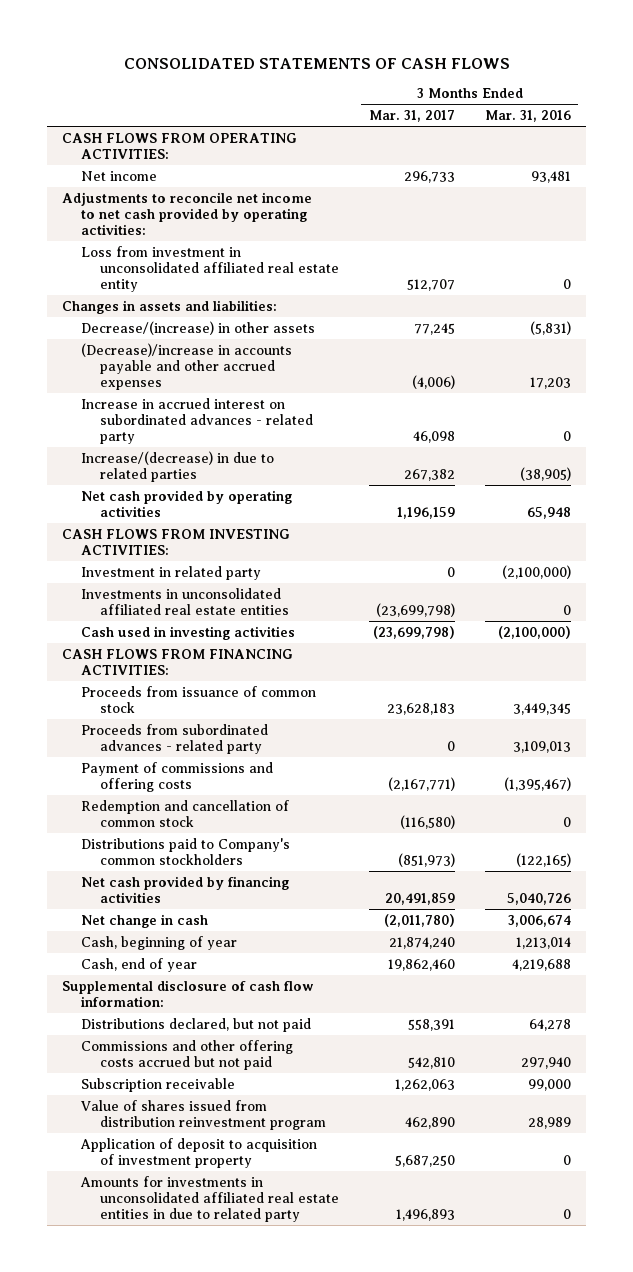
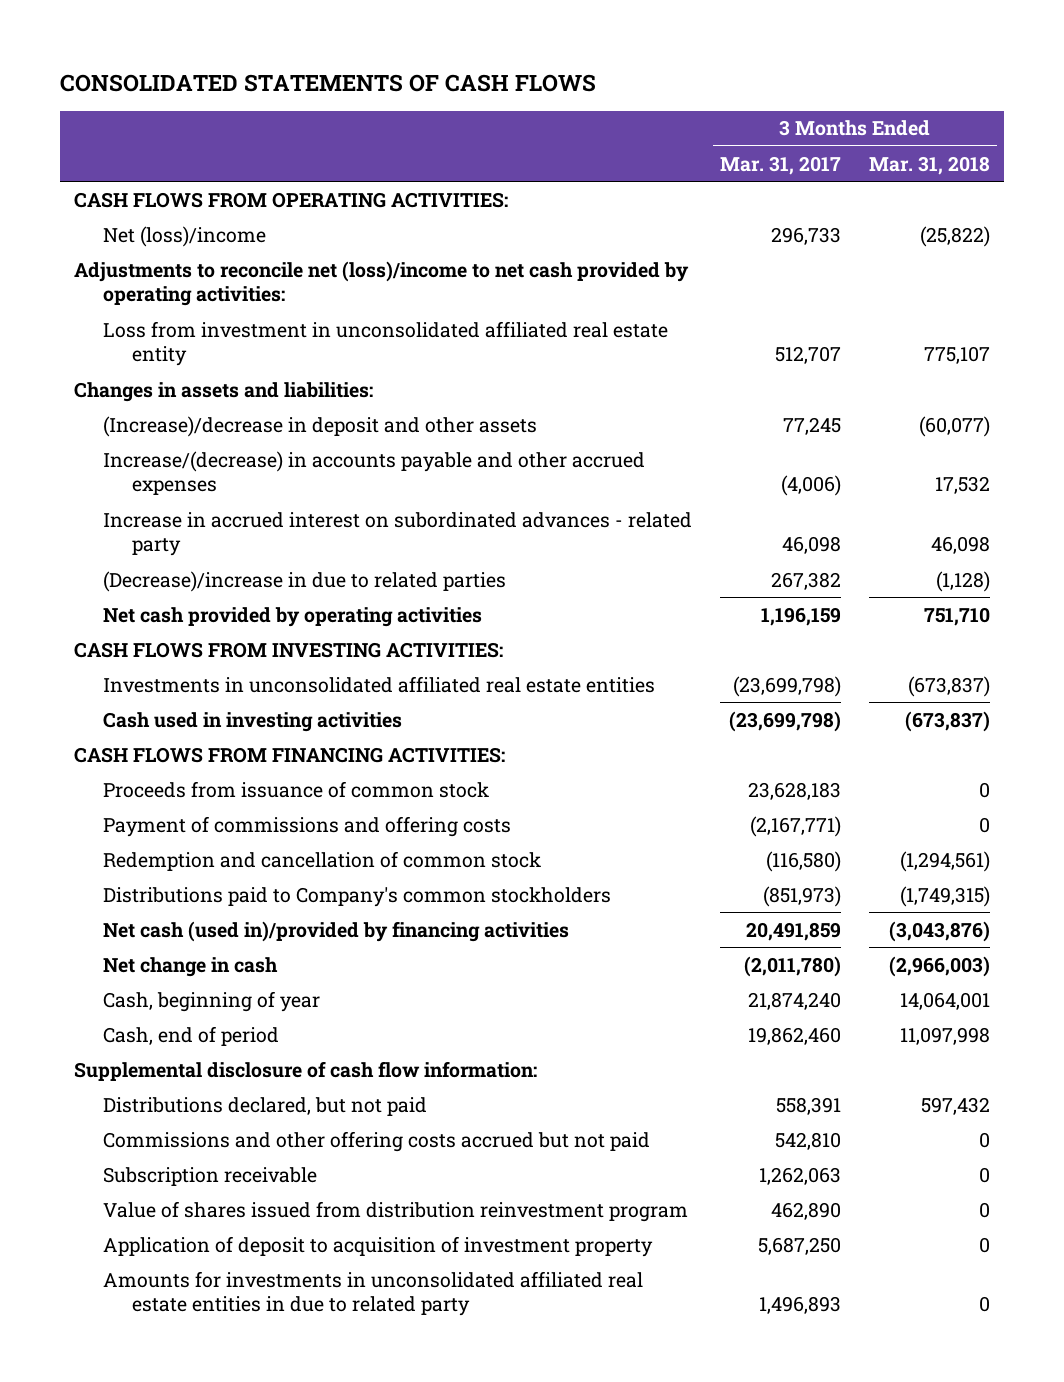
[484,110,571,123] Mar. 31, 2016 -> none
none -> [868,155,990,175] Mar. 31, 2018
[81,170,158,181] Net income -> [103,225,267,247] Net (loss)/income
[62,191,313,235] Adjustments to reconcile net income to net cash provided by operating activities: -> [74,260,690,307] Adjustments to reconcile net (loss)/income to net cash provided by operating activities:
[81,320,316,335] Decrease/(increase) in other assets -> [103,415,538,437] (Increase)/decrease in deposit and other assets
[81,342,293,390] (Decrease)/increase in accounts payable and other accrued expenses -> [103,450,646,496] Increase/(decrease) in accounts payable and other accrued expenses
[81,450,275,482] Increase/(decrease) in due to related parties -> [103,570,507,592] (Decrease)/increase in due to related parties
[81,565,262,580] Investment in related party -> none
[81,723,269,754] Proceeds from subordinated advances - related party -> none
[81,875,290,903] Net cash provided by financing activities -> [103,920,570,942] Net cash (used in)/provided by financing activities
[81,957,198,972] Cash, end of year -> [103,1025,280,1046] Cash, end of period

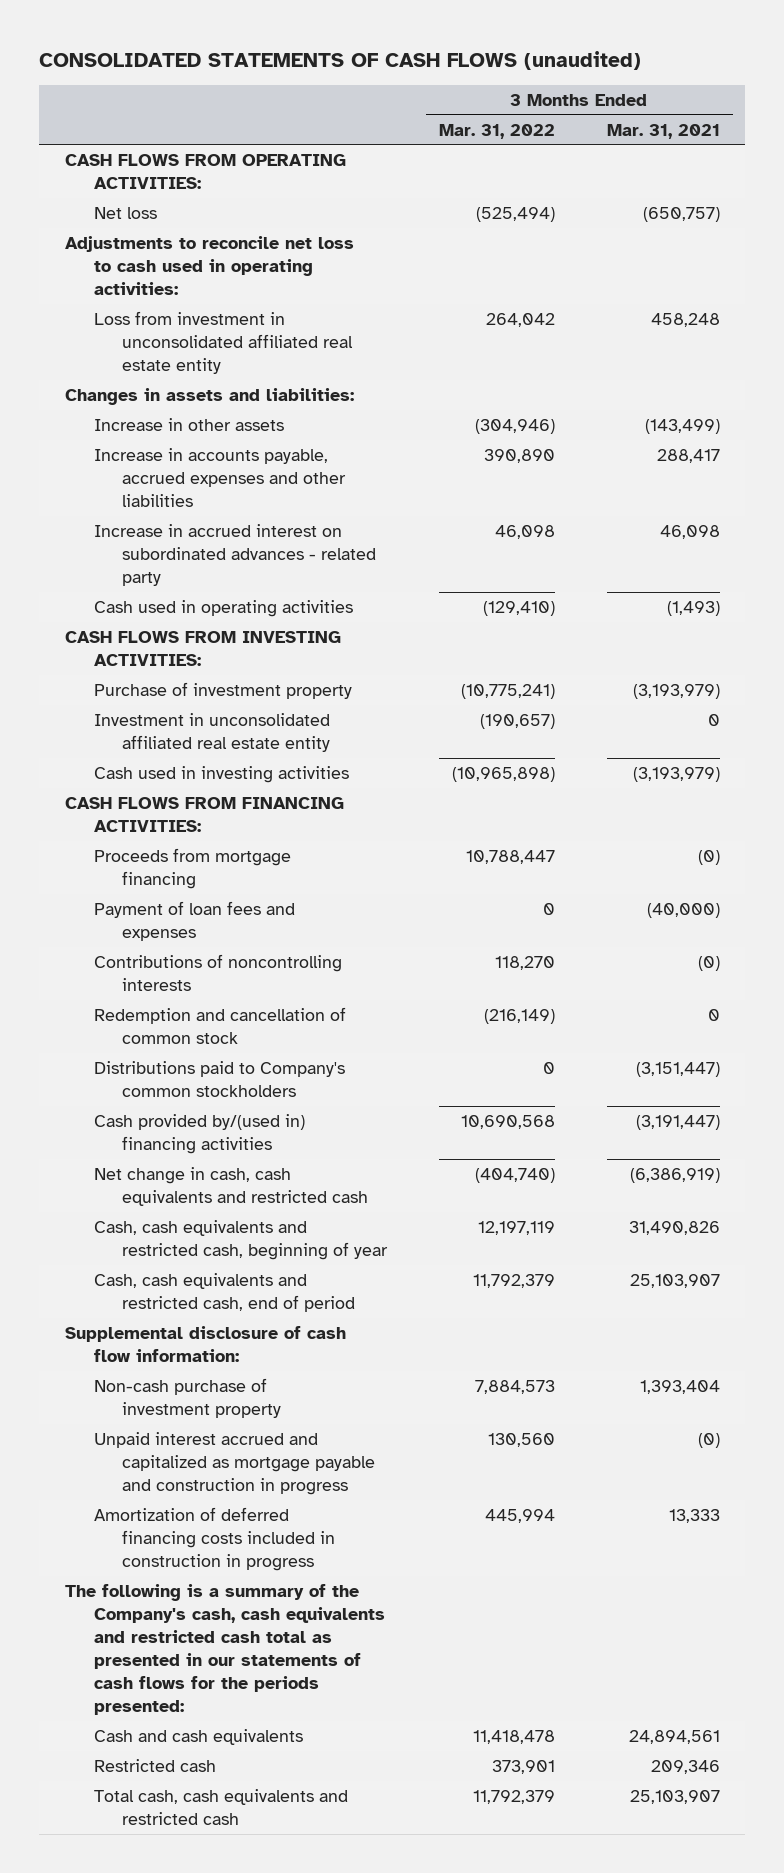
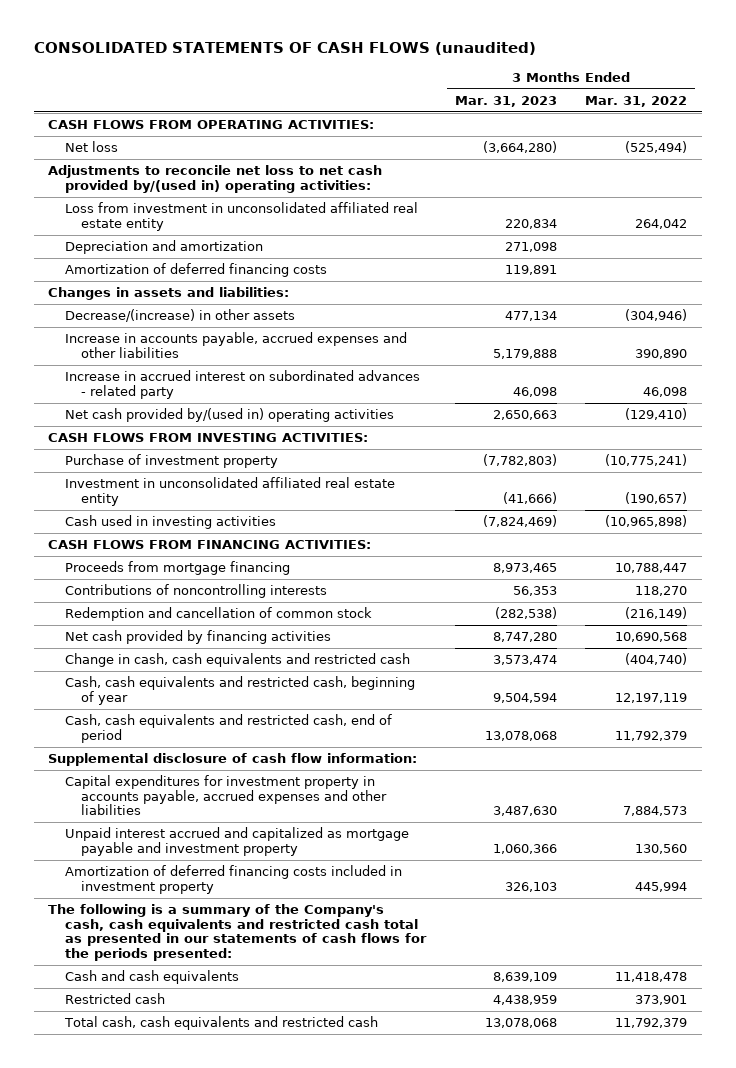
[606,123,720,139] Mar. 31, 2021 -> none
none -> [454,95,557,107] Mar. 31, 2023
[64,235,354,295] Adjustments to reconcile net loss to cash used in operating activities: -> [48,165,383,193] Adjustments to reconcile net loss to net cash provided by/(used in) operating activities:
none -> [64,240,263,255] Depreciation and amortization
none -> [64,263,327,278] Amortization of deferred financing costs
[93,417,284,431] Increase in other assets -> [64,309,295,323] Decrease/(increase) in other assets
[93,599,353,617] Cash used in operating activities -> [64,408,394,423] Net cash provided by/(used in) operating activities
[93,900,295,941] Payment of loan fees and expenses -> none
[93,1060,345,1097] Distributions paid to Company's common stockholders -> none
[93,1113,305,1154] Cash provided by/(used in) financing activities -> [64,630,331,645] Net cash provided by financing activities
[93,1166,369,1206] Net change in cash, cash equivalents and restricted cash -> [64,653,410,668] Change in cash, cash equivalents and restricted cash
[93,1377,282,1418] Non-cash purchase of investment property -> [64,775,388,816] Capital expenditures for investment property in accounts payable, accrued expenses and other liabilities
[93,1431,376,1495] Unpaid interest accrued and capitalized as mortgage payable and construction in progress -> [64,827,409,856] Unpaid interest accrued and capitalized as mortgage payable and investment property
[93,1506,336,1571] Amortization of deferred financing costs included in construction in progress -> [64,865,402,894] Amortization of deferred financing costs included in investment property

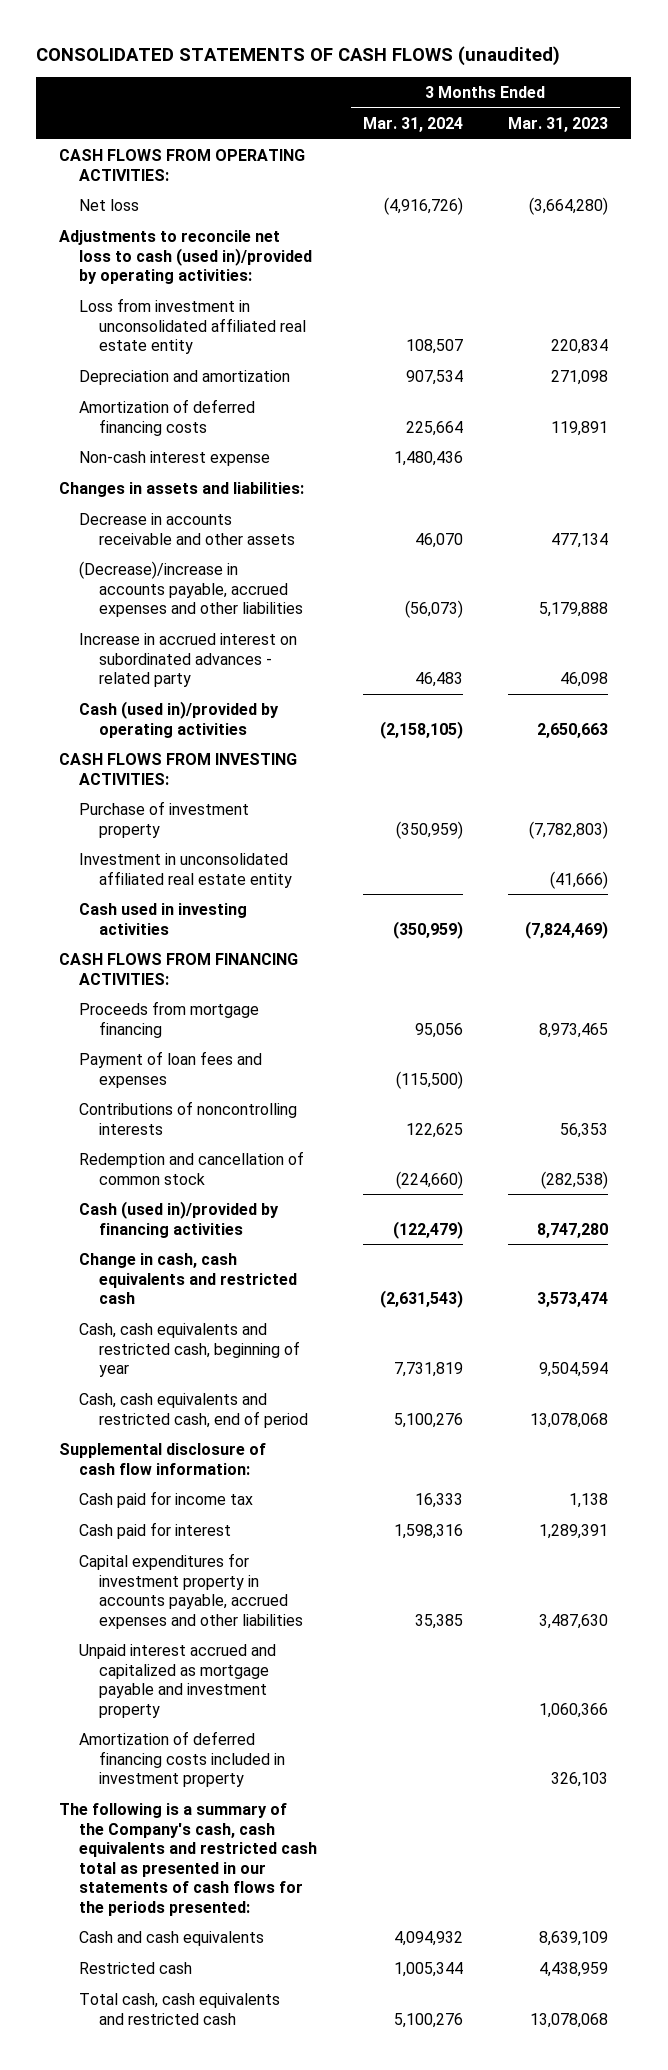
[585,95,688,107] Mar. 31, 2022 -> none
none -> [362,116,463,132] Mar. 31, 2024
[48,165,383,193] Adjustments to reconcile net loss to net cash provided by/(used in) operating activities: -> [59,229,313,285] Adjustments to reconcile net loss to cash (used in)/provided by operating activities:
none -> [79,450,271,466] Non-cash interest expense
[64,309,295,323] Decrease/(increase) in other assets -> [79,512,295,545] Decrease in accounts receivable and other assets
[64,332,407,358] Increase in accounts payable, accrued expenses and other liabilities -> [79,560,303,618] (Decrease)/increase in accounts payable, accrued expenses and other liabilities
[64,408,394,423] Net cash provided by/(used in) operating activities -> [79,700,280,738] Cash (used in)/provided by operating activities
none -> [79,1050,263,1088] Payment of loan fees and expenses
[64,630,331,645] Net cash provided by financing activities -> [79,1200,280,1238] Cash (used in)/provided by financing activities
none -> [79,1490,254,1508] Cash paid for income tax
none -> [79,1521,232,1539] Cash paid for interest

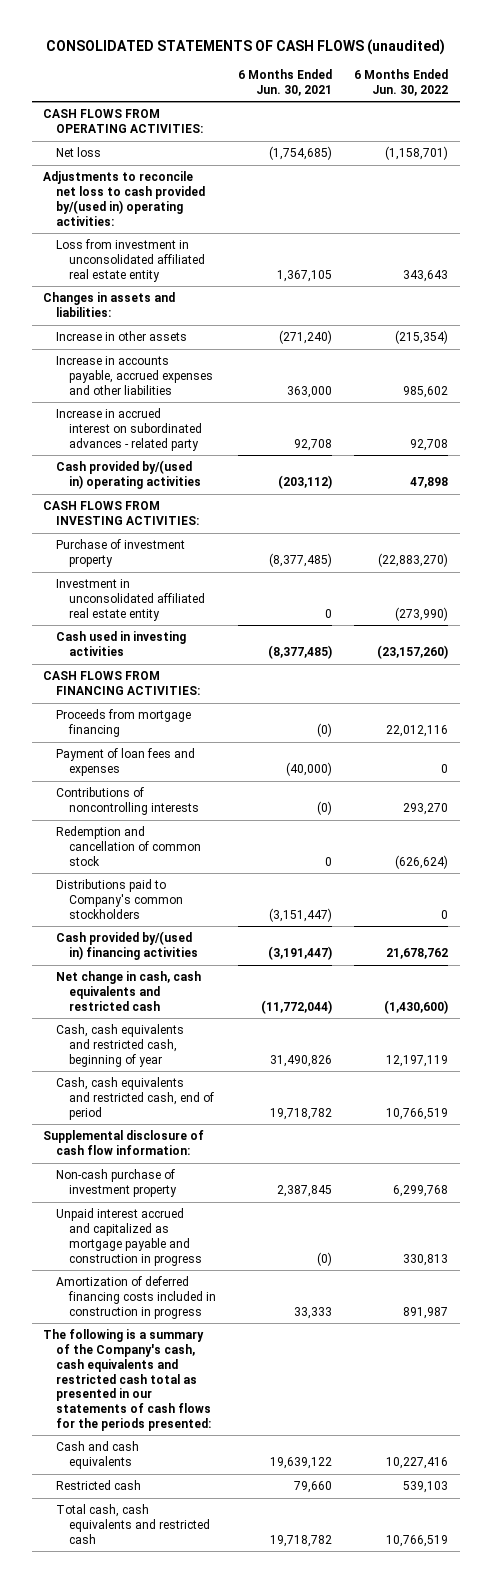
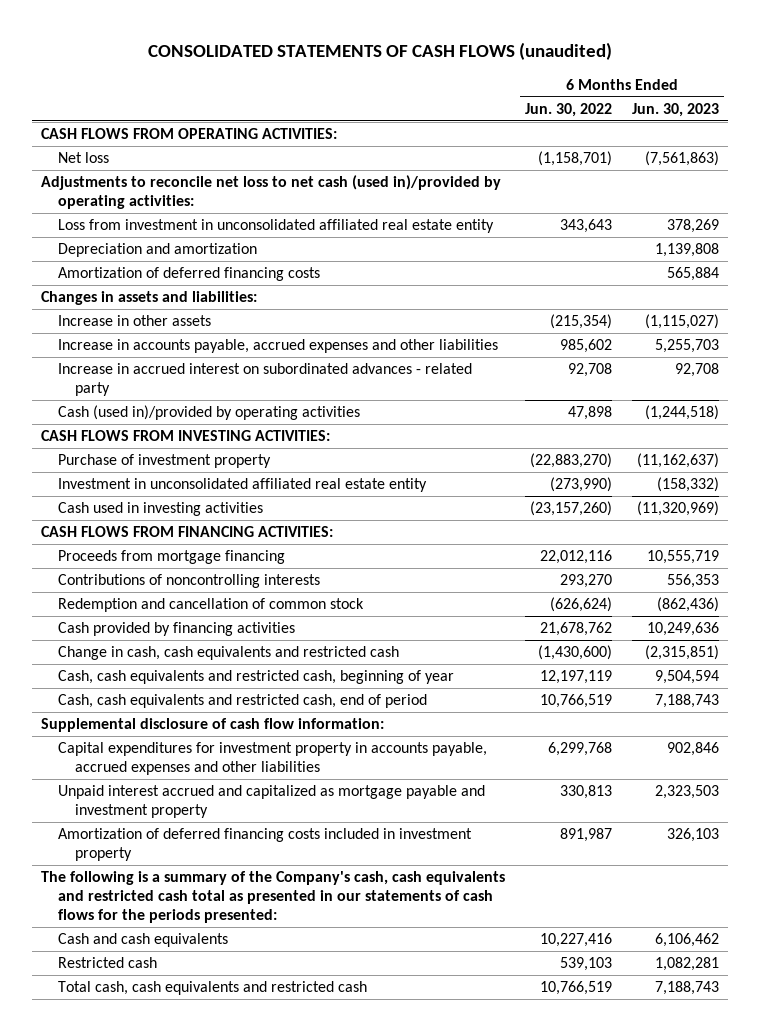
[238,69,333,96] 6 Months Ended Jun. 30, 2021 -> none
none -> [631,103,719,118] Jun. 30, 2023
[42,171,205,226] Adjustments to reconcile net loss to cash provided by/(used in) operating activities: -> [41,175,502,210] Adjustments to reconcile net loss to net cash (used in)/provided by operating activities:
none -> [58,243,258,258] Depreciation and amortization
none -> [58,267,321,282] Amortization of deferred financing costs
[55,460,201,489] Cash provided by/(used in) operating activities -> [58,405,361,421] Cash (used in)/provided by operating activities
[55,748,195,776] Payment of loan fees and expenses -> none
[55,879,183,919] Distributions paid to Company's common stockholders -> none
[55,931,198,960] Cash provided by/(used in) financing activities -> [58,622,296,637] Cash provided by financing activities
[55,971,201,1011] Net change in cash, cash equivalents and restricted cash -> [58,646,400,661] Change in cash, cash equivalents and restricted cash
[55,1169,177,1197] Non-cash purchase of investment property -> [58,742,488,776] Capital expenditures for investment property in accounts payable, accrued expenses and other liabilities
[55,1208,202,1266] Unpaid interest accrued and capitalized as mortgage payable and construction in progress -> [58,785,486,819] Unpaid interest accrued and capitalized as mortgage payable and investment property
[55,1276,216,1319] Amortization of deferred financing costs included in construction in progress -> [58,828,473,862] Amortization of deferred financing costs included in investment property

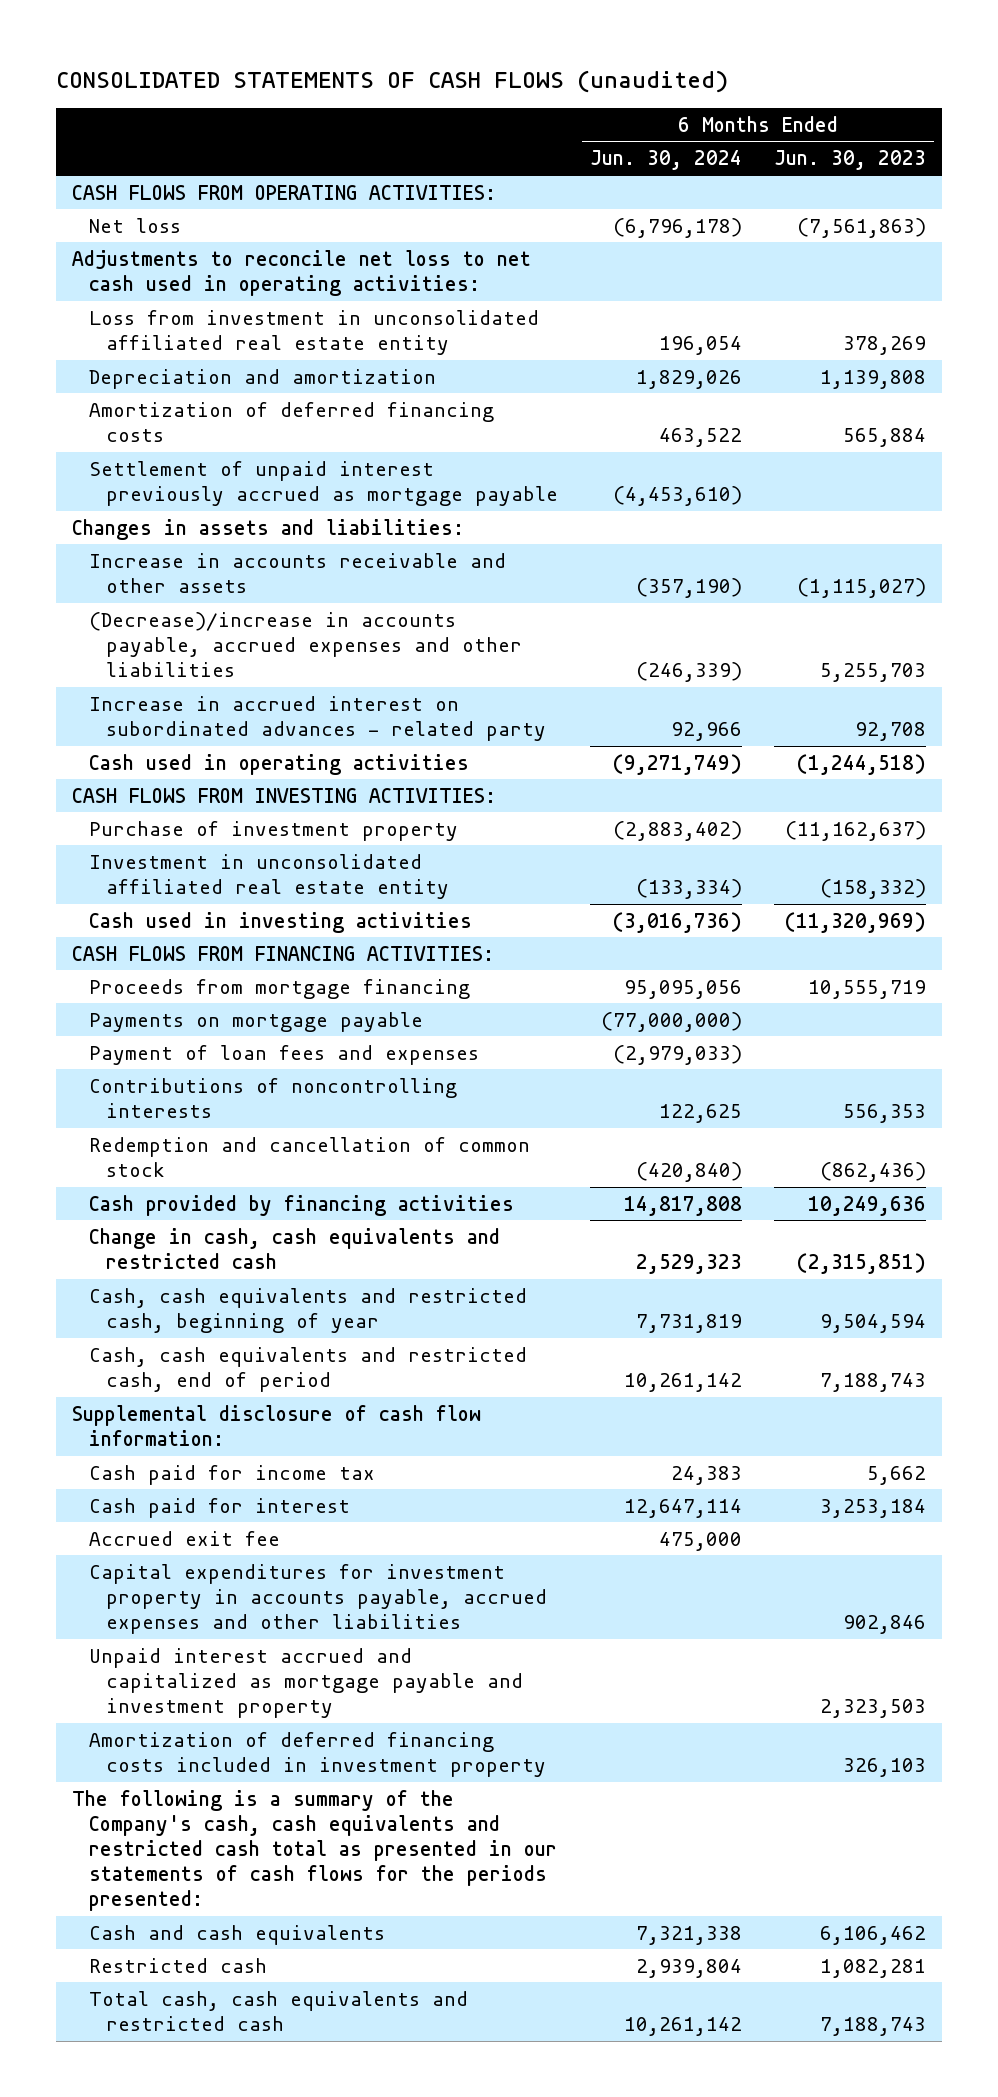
[525,103,613,118] Jun. 30, 2022 -> none
none -> [589,150,742,171] Jun. 30, 2024
[41,175,502,210] Adjustments to reconcile net loss to net cash (used in)/provided by operating activities: -> [72,249,532,296] Adjustments to reconcile net loss to net cash used in operating activities:
none -> [88,460,558,506] Settlement of unpaid interest previously accrued as mortgage payable
[58,315,212,327] Increase in other assets -> [88,552,506,593] Increase in accounts receivable and other assets
[58,339,499,354] Increase in accounts payable, accrued expenses and other liabilities -> [88,611,522,678] (Decrease)/increase in accounts payable, accrued expenses and other liabilities
[58,405,361,421] Cash (used in)/provided by operating activities -> [88,753,469,775] Cash used in operating activities
none -> [88,1011,423,1032] Payments on mortgage payable
none -> [88,1044,479,1065] Payment of loan fees and expenses
none -> [88,1464,375,1485] Cash paid for income tax
none -> [88,1497,350,1518] Cash paid for interest
none -> [88,1530,280,1546] Accrued exit fee

